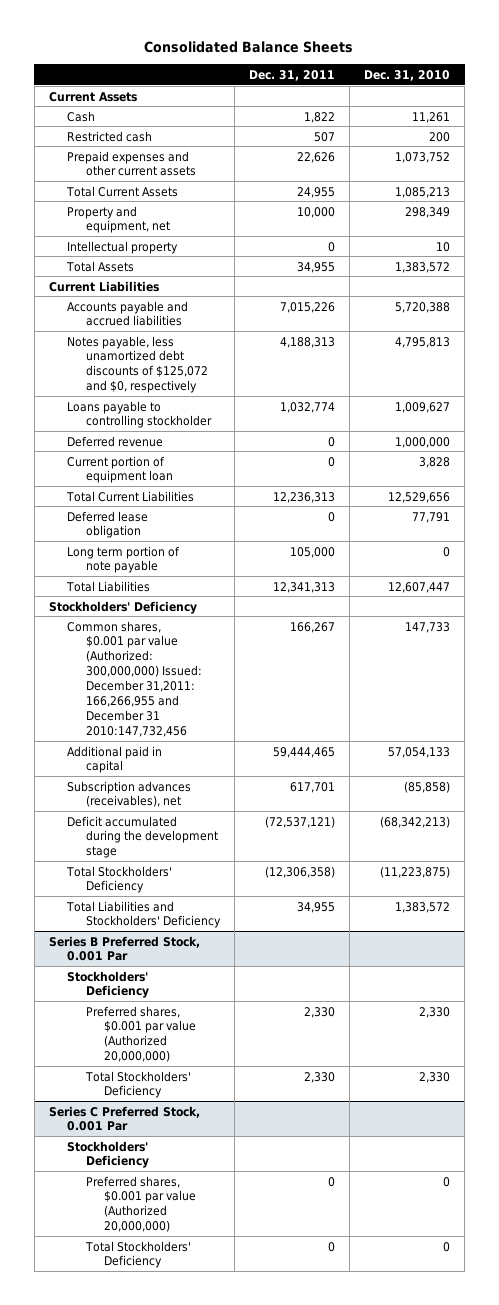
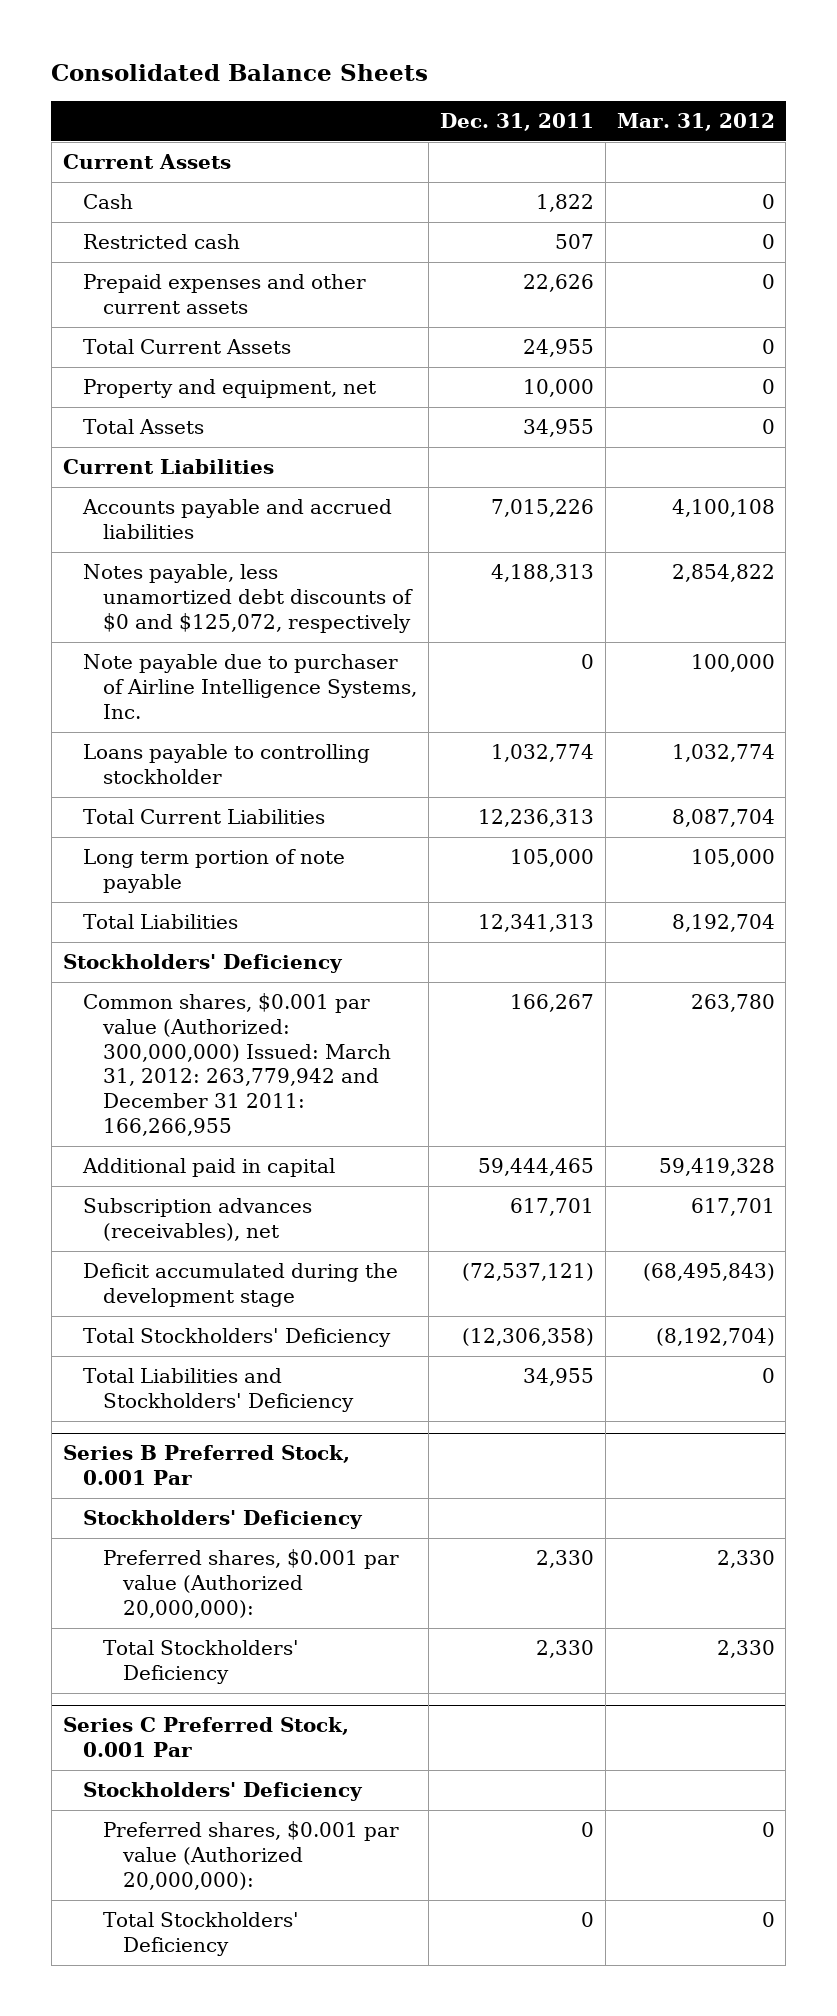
[364,69,451,81] Dec. 31, 2010 -> none
none -> [616,112,775,131] Mar. 31, 2012
[67,240,179,254] Intellectual property -> none
[67,335,208,394] Notes payable, less unamortized debt discounts of $125,072 and $0, respectively -> [82,564,413,633] Notes payable, less unamortized debt discounts of $0 and $125,072, respectively
none -> [82,654,417,719] Note payable due to purchaser of Airline Intelligence Systems, Inc.
[67,435,164,447] Deferred revenue -> none
[67,455,173,484] Current portion of equipment loan -> none
[67,510,149,539] Deferred lease obligation -> none
[67,620,202,738] Common shares, $0.001 par value (Authorized: 300,000,000) Issued: December 31,2011: 166,266,955 and December 31 2010:147,732,456 -> [82,993,391,1136] Common shares, $0.001 par value (Authorized: 300,000,000) Issued: March 31, 2012: 263,779,942 and December 31 2011: 166,266,955
[85,1005,197,1063] Preferred shares, $0.001 par value (Authorized 20,000,000) -> [102,1549,399,1618] Preferred shares, $0.001 par value (Authorized 20,000,000):
[85,1175,197,1233] Preferred shares, $0.001 par value (Authorized 20,000,000) -> [102,1821,399,1890] Preferred shares, $0.001 par value (Authorized 20,000,000):

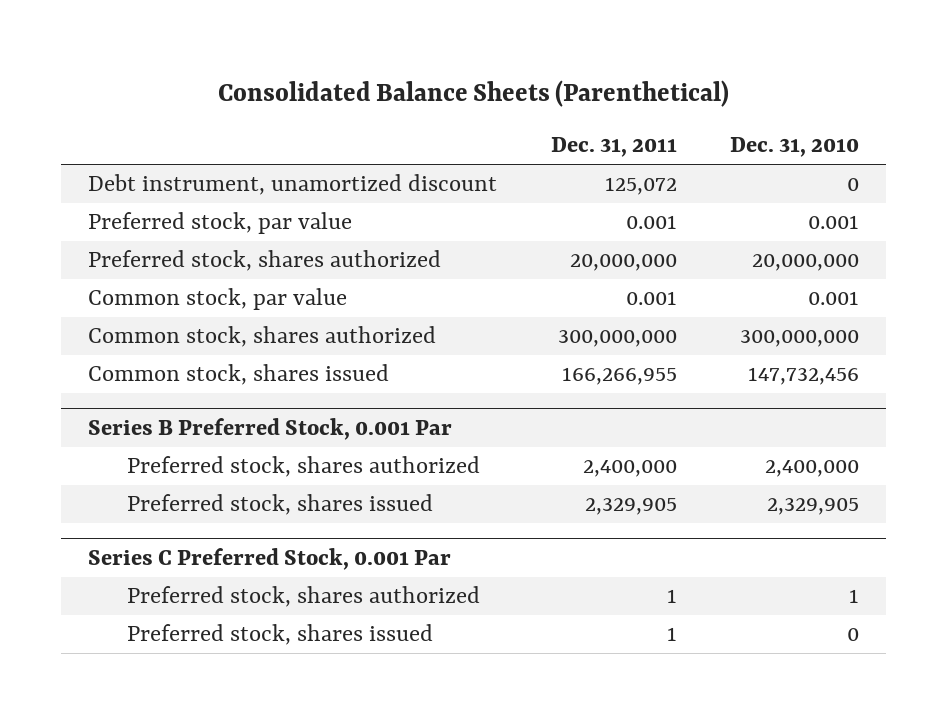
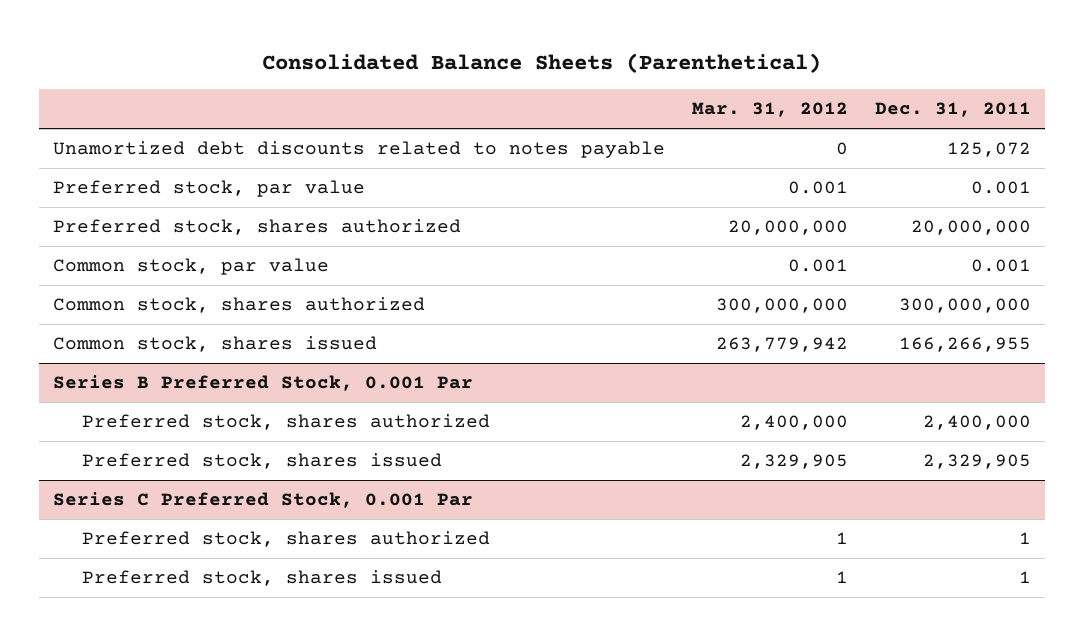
[730,137,860,158] Dec. 31, 2010 -> none
none -> [691,102,848,118] Mar. 31, 2012
[87,174,497,196] Debt instrument, unamortized discount -> [52,141,665,159] Unamortized debt discounts related to notes payable

